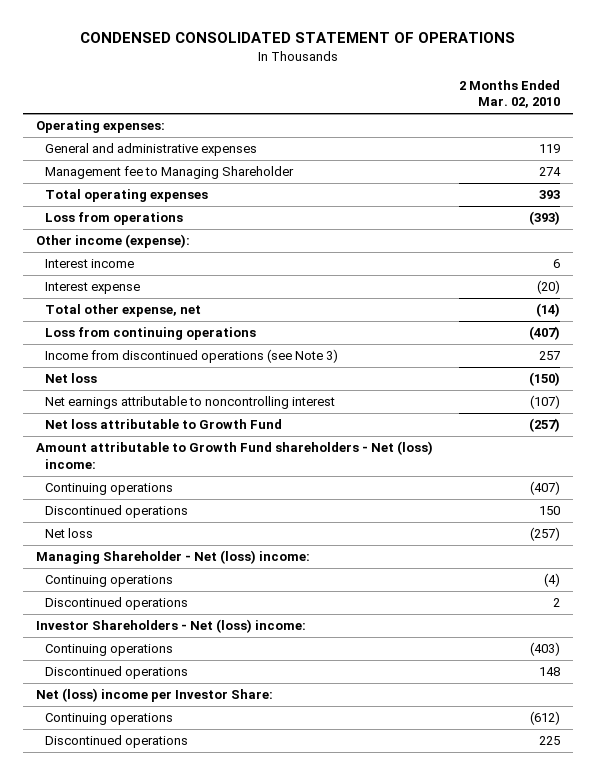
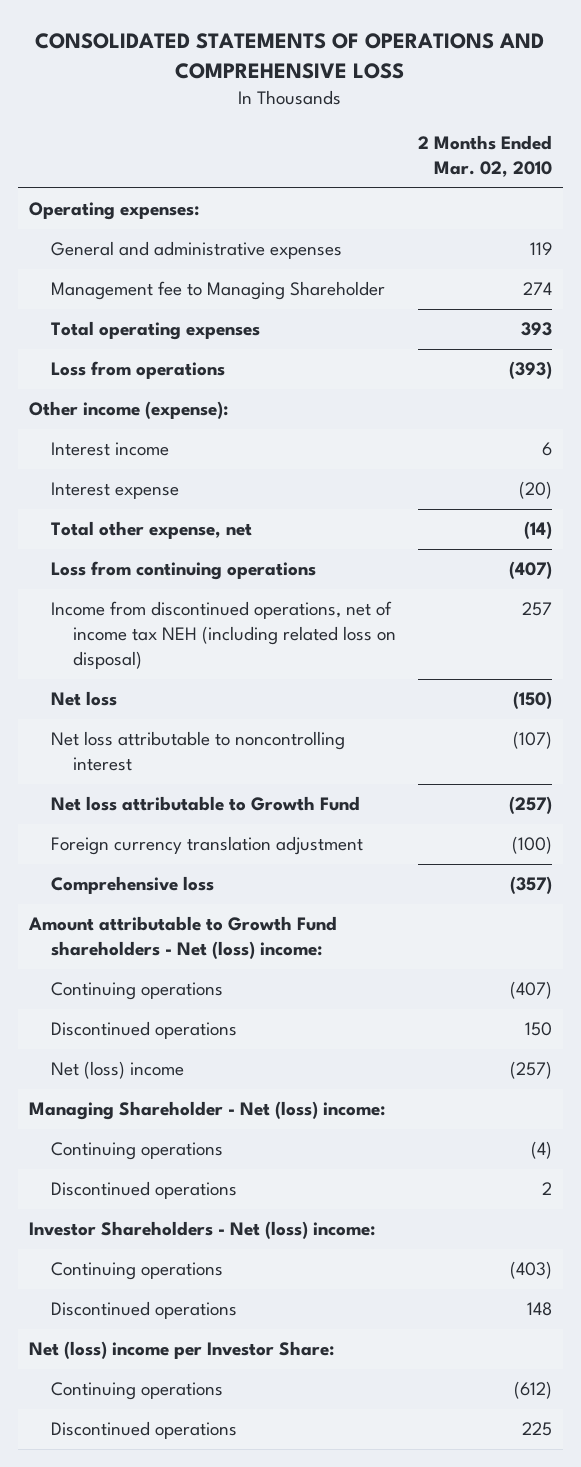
[80,32,516,44] CONDENSED CONSOLIDATED STATEMENT OF OPERATIONS -> [35,32,545,79] CONSOLIDATED STATEMENTS OF OPERATIONS AND COMPREHENSIVE LOSS
[45,348,339,363] Income from discontinued operations (see Note 3) -> [51,601,396,670] Income from discontinued operations, net of income tax NEH (including related loss on disposal)
[45,395,336,409] Net earnings attributable to noncontrolling interest -> [51,731,346,772] Net loss attributable to noncontrolling interest
none -> [51,836,364,856] Foreign currency translation adjustment
none -> [51,876,215,895] Comprehensive loss
[45,527,94,538] Net loss -> [51,1061,185,1080] Net (loss) income

